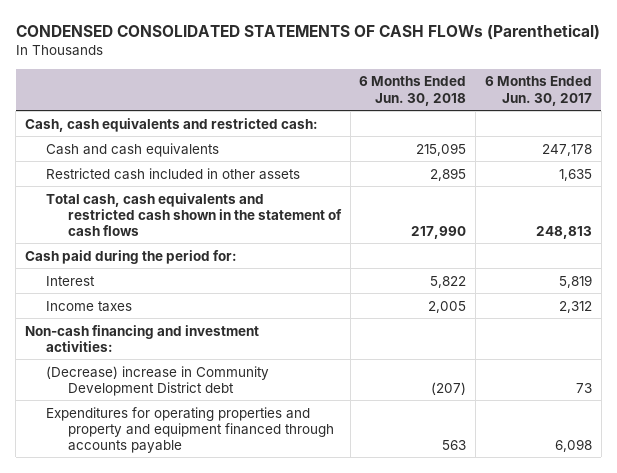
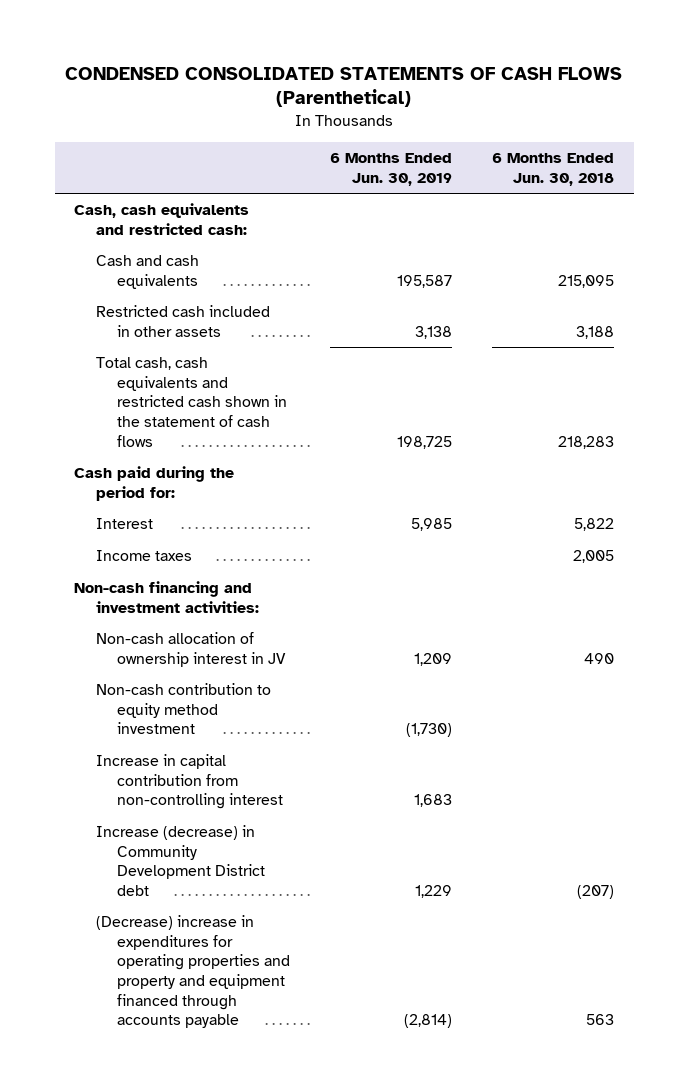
[15,24,600,41] CONDENSED CONSOLIDATED STATEMENTS OF CASH FLOWs (Parenthetical) -> [65,66,623,108] CONDENSED CONSOLIDATED STATEMENTS OF CASH FLOWS (Parenthetical)
[484,76,592,106] 6 Months Ended Jun. 30, 2017 -> none
none -> [330,153,453,186] 6 Months Ended Jun. 30, 2019
[430,167,467,181] 2,895 -> [575,325,614,339] 3,188
[411,225,467,239] 217,990 -> [557,435,614,449] 218,283
none -> [95,632,287,667] Non-cash allocation of ownership interest in JV
none -> [95,683,271,735] Non-cash contribution to equity method investment
none -> [95,754,284,810] Increase in capital contribution from non-controlling interest
[46,365,270,396] (Decrease) increase in Community Development District debt -> [95,825,266,897] Increase (decrease) in Community Development District debt
[46,406,334,453] Expenditures for operating properties and property and equipment financed through accounts payable -> [95,915,291,1029] (Decrease) increase in expenditures for operating properties and property and equipment financed through accounts payable

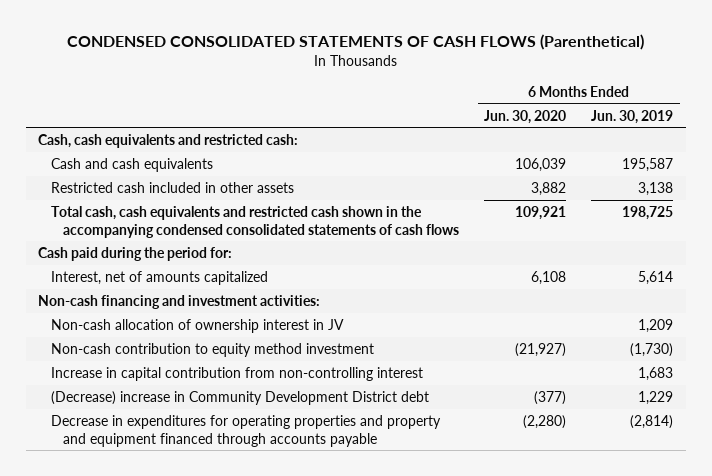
[491,153,614,186] 6 Months Ended Jun. 30, 2018 -> none
none -> [484,109,567,124] Jun. 30, 2020
[95,357,288,447] Total cash, cash equivalents and restricted cash shown in the statement of cash flows -> [50,205,459,238] Total cash, cash equivalents and restricted cash shown in the accompanying condensed consolidated statements of cash flows
[95,550,192,562] Income taxes -> none
[95,518,153,530] Interest -> [50,270,268,285] Interest, net of amounts capitalized
[411,518,453,532] 5,985 -> [638,270,674,285] 5,614
[95,825,266,897] Increase (decrease) in Community Development District debt -> [50,390,429,405] (Decrease) increase in Community Development District debt
[95,915,291,1029] (Decrease) increase in expenditures for operating properties and property and equipment financed through accounts payable -> [50,414,441,447] Decrease in expenditures for operating properties and property and equipment financed through accounts payable

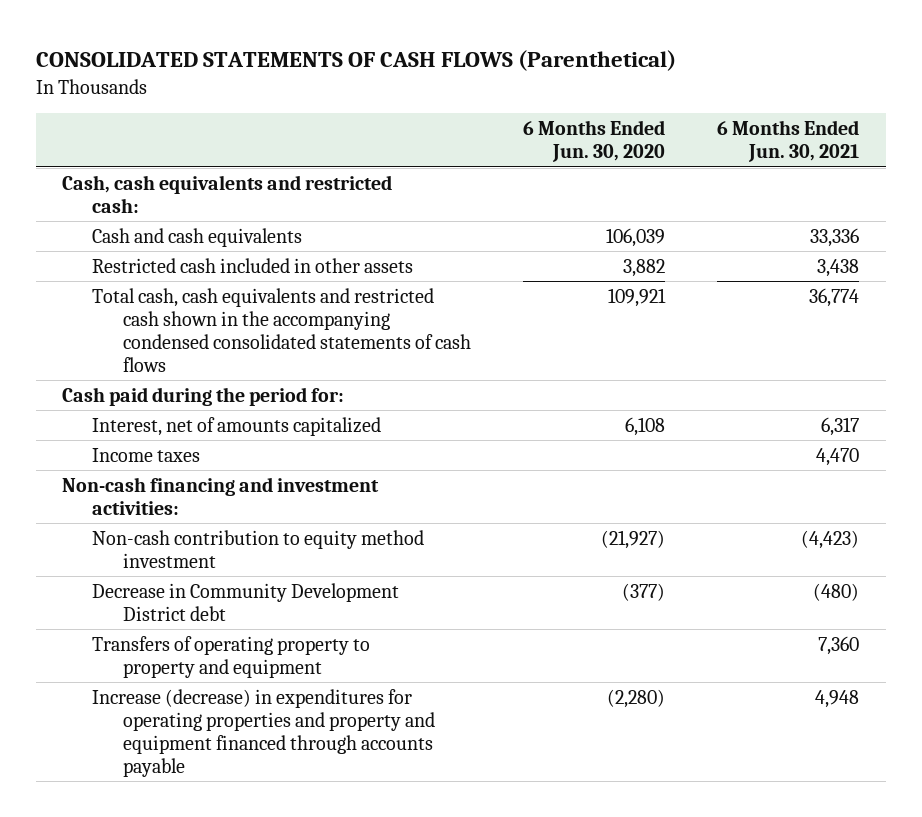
[66,34,644,51] CONDENSED CONSOLIDATED STATEMENTS OF CASH FLOWS (Parenthetical) -> [35,49,676,71] CONSOLIDATED STATEMENTS OF CASH FLOWS (Parenthetical)
[591,109,674,124] Jun. 30, 2019 -> none
none -> [717,120,860,163] 6 Months Ended Jun. 30, 2021
none -> [92,447,201,462] Income taxes
[50,318,344,333] Non-cash allocation of ownership interest in JV -> none
[50,366,423,381] Increase in capital contribution from non-controlling interest -> none
[50,390,429,405] (Decrease) increase in Community Development District debt -> [92,582,400,621] Decrease in Community Development District debt
none -> [92,635,371,678] Transfers of operating property to property and equipment
[50,414,441,447] Decrease in expenditures for operating properties and property and equipment financed through accounts payable -> [92,688,435,778] Increase (decrease) in expenditures for operating properties and property and equipment financed through accounts payable

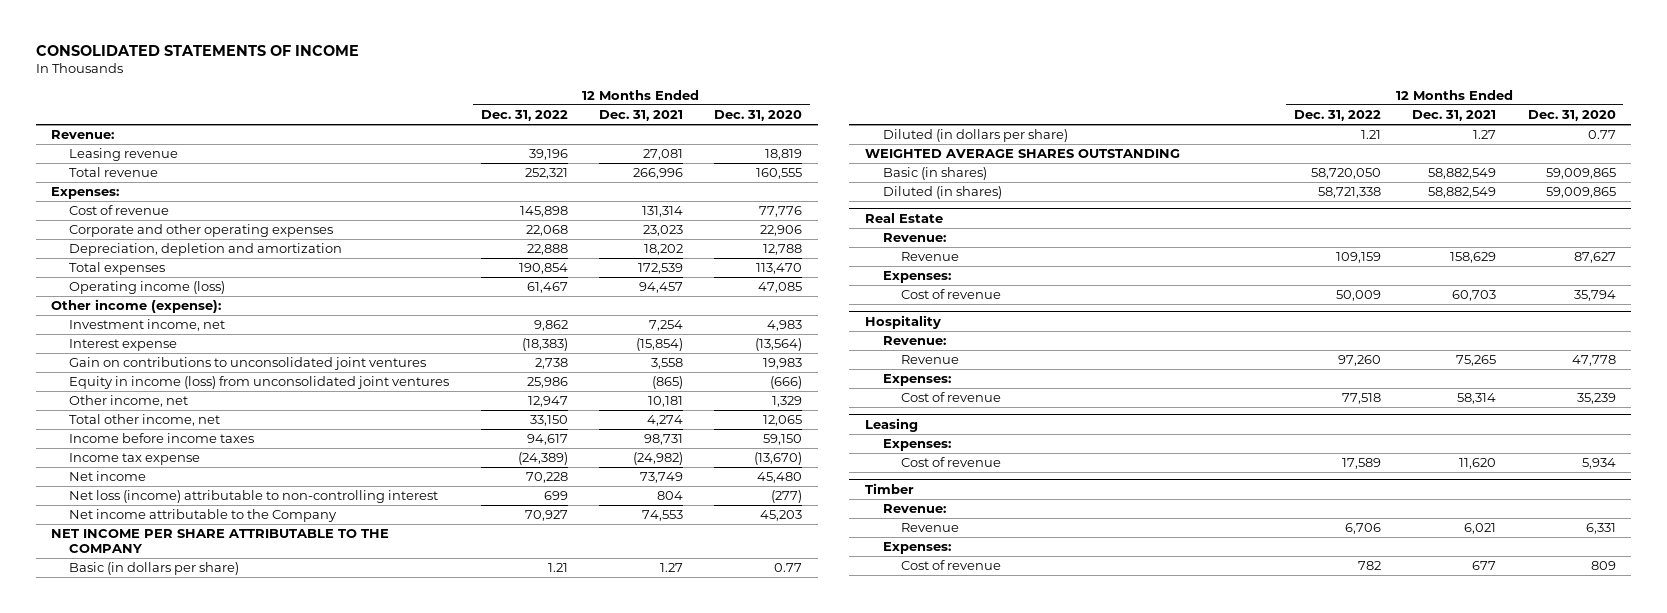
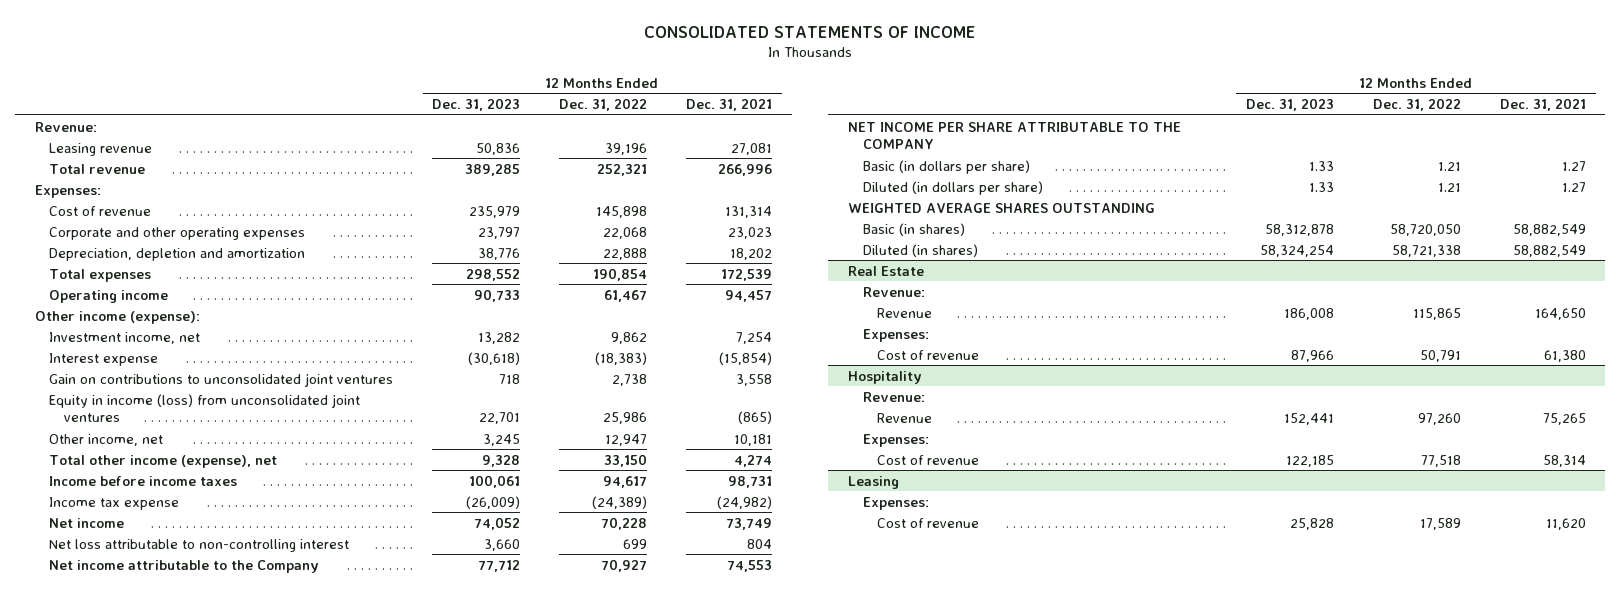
[713,109,802,121] Dec. 31, 2020 -> none
none -> [432,98,521,112] Dec. 31, 2023
[69,281,226,295] Operating income (loss) -> [49,289,169,303] Operating income
[69,414,221,427] Total other income, net -> [49,454,278,468] Total other income (expense), net
[69,490,439,504] Net loss (income) attributable to non-controlling interest -> [49,538,350,552] Net loss attributable to non-controlling interest
[1336,252,1382,264] 109,159 -> [1412,307,1461,320] 115,865
[1450,252,1497,264] 158,629 -> [1534,307,1586,320] 164,650
[1336,290,1382,302] 50,009 -> [1419,349,1461,362] 50,791
[1452,290,1497,302] 60,703 -> [1543,349,1586,362] 61,380
[865,482,915,494] Timber -> none
[882,504,946,514] Revenue: -> none
[900,523,959,533] Revenue -> none
[882,542,951,555] Expenses: -> none
[900,560,1001,571] Cost of revenue -> none

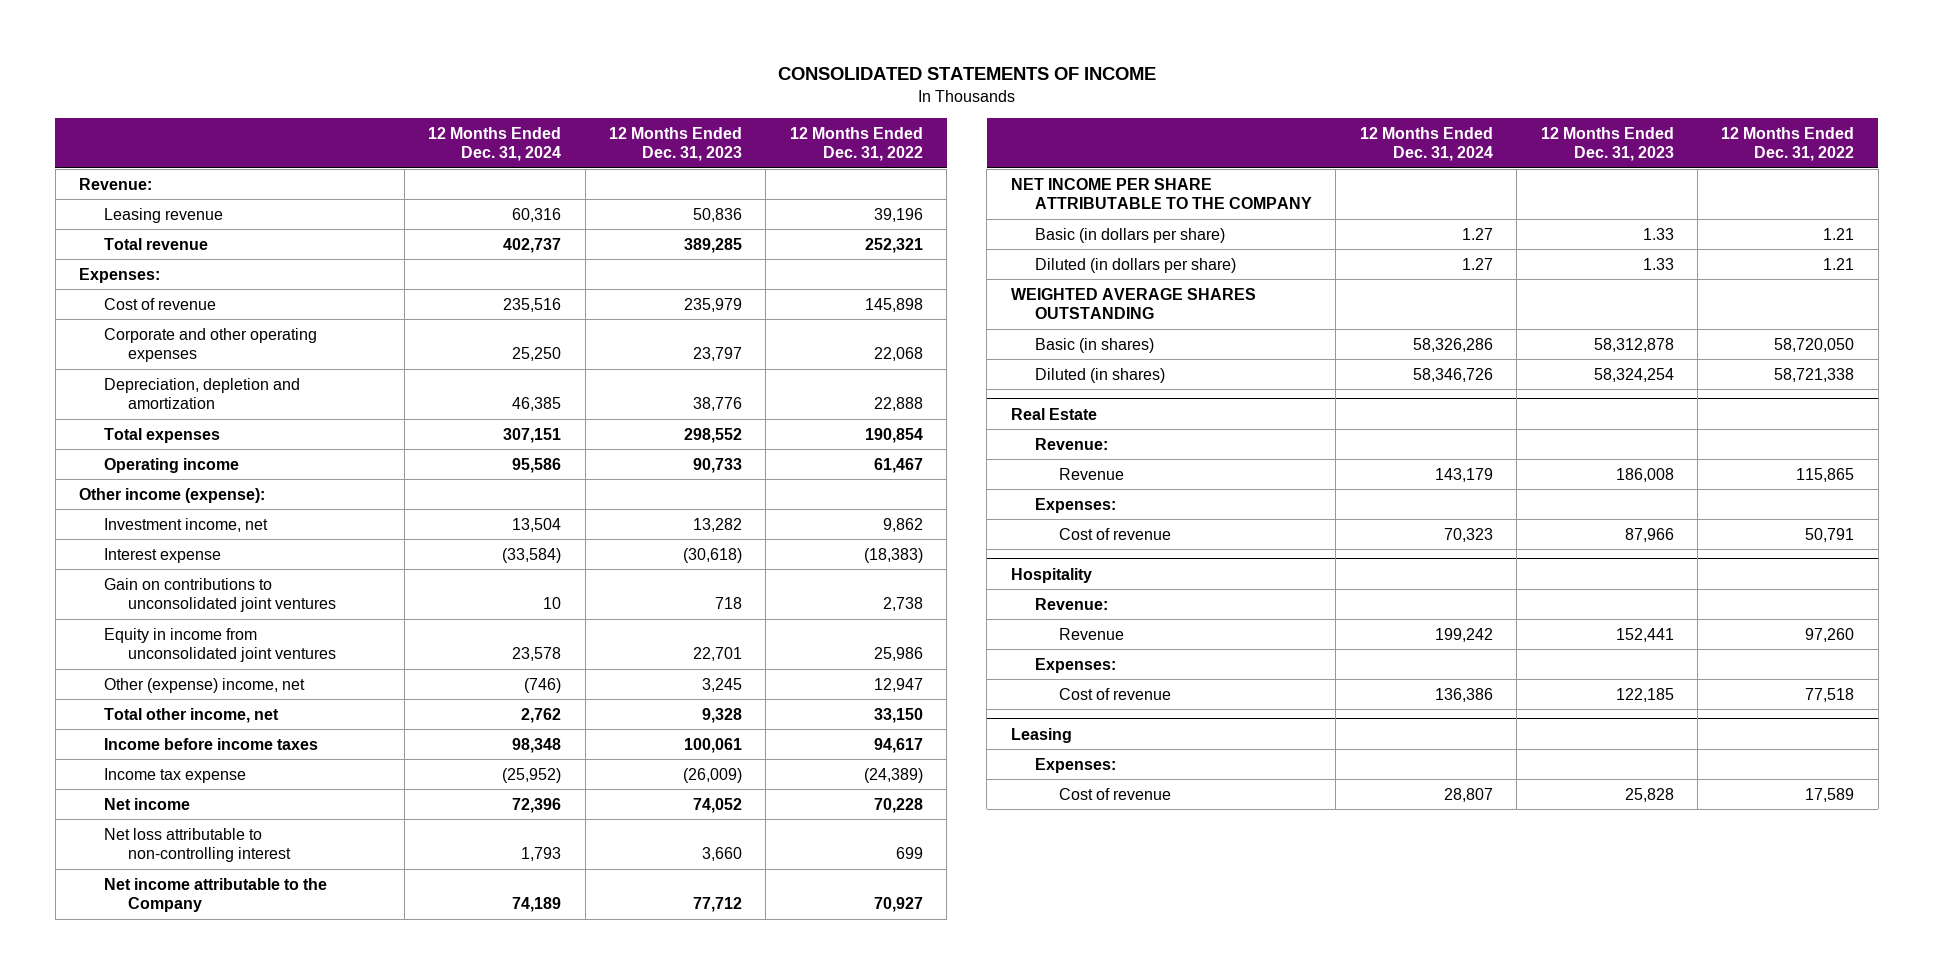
[686,98,773,112] Dec. 31, 2021 -> none
none -> [428,126,562,162] 12 Months Ended Dec. 31, 2024
[49,393,361,423] Equity in income (loss) from unconsolidated joint ventures -> [103,627,336,663] Equity in income from unconsolidated joint ventures
[49,433,164,446] Other income, net -> [103,677,305,693] Other (expense) income, net
[49,454,278,468] Total other income (expense), net -> [103,707,279,723] Total other income, net

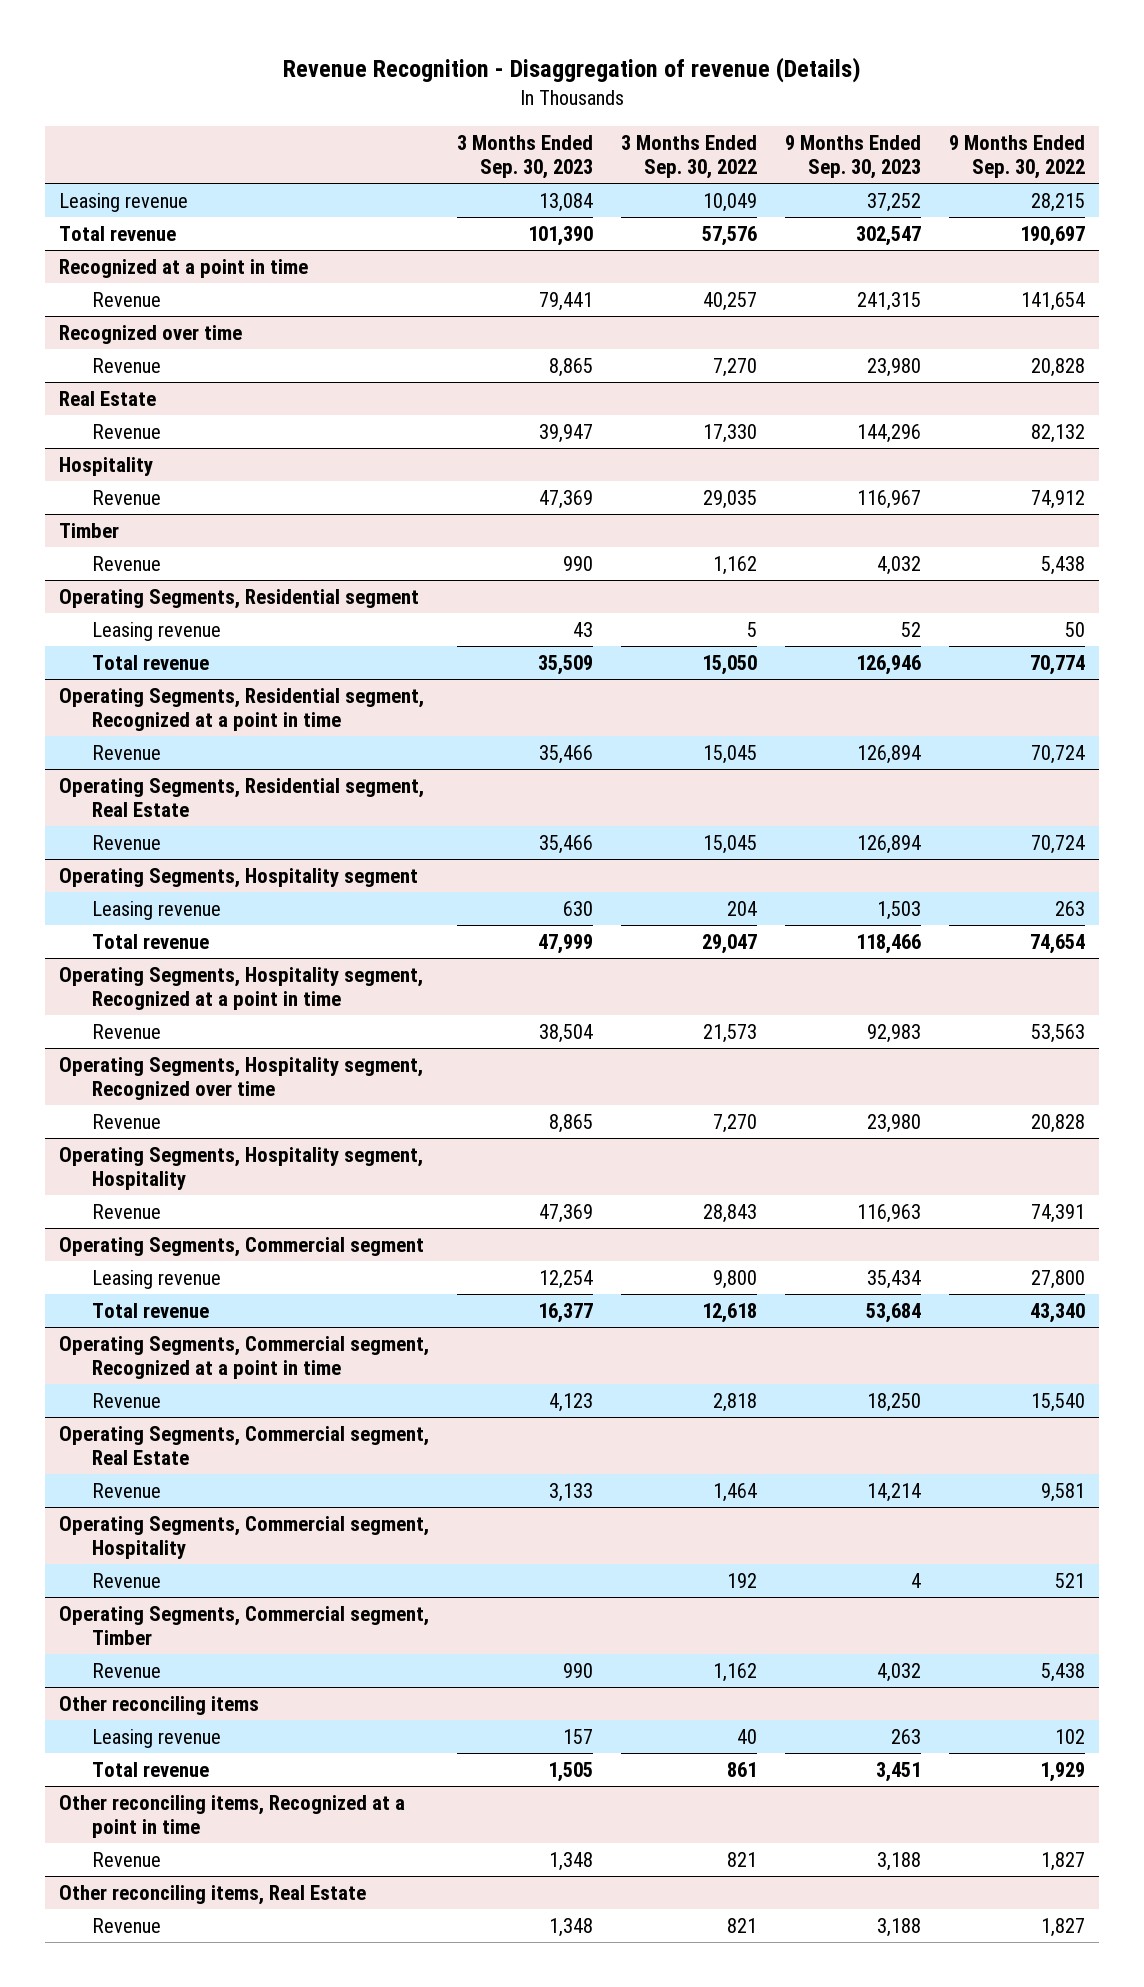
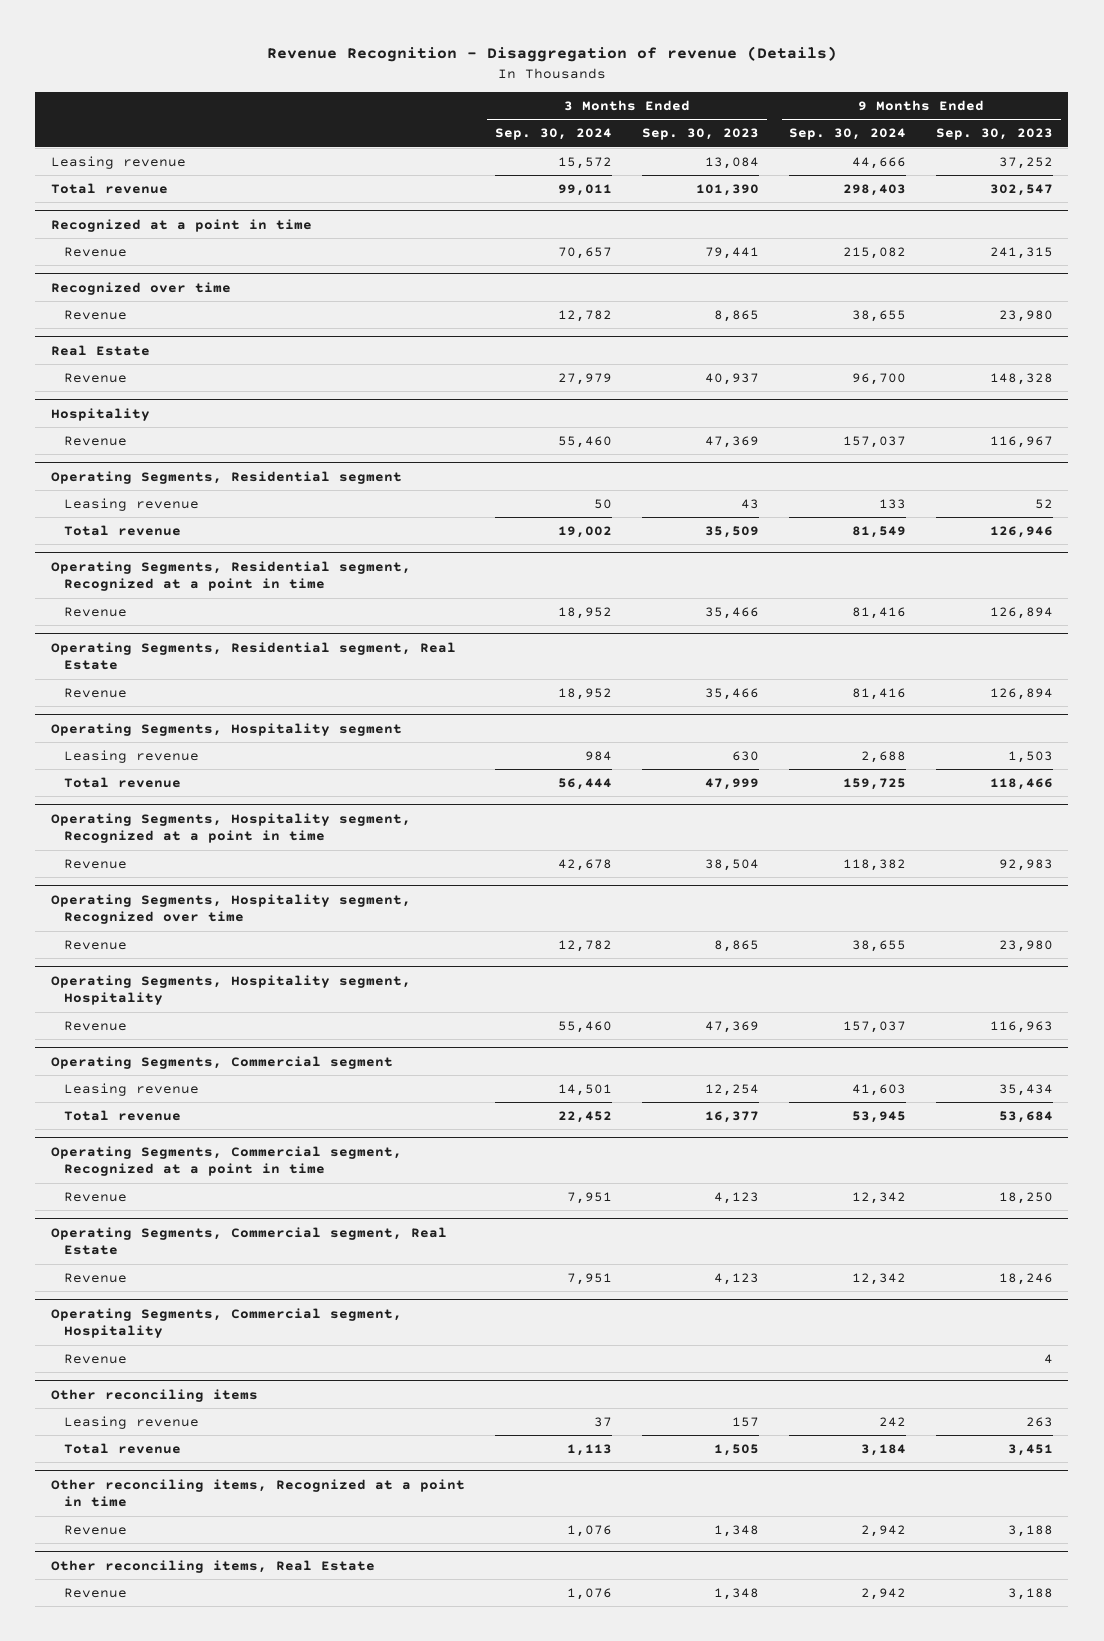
[620,134,757,180] 3 Months Ended Sep. 30, 2022 -> none
[948,134,1085,180] 9 Months Ended Sep. 30, 2022 -> none
none -> [494,128,612,141] Sep. 30, 2024
none -> [789,128,907,141] Sep. 30, 2024
[539,423,594,443] 39,947 -> [704,372,759,385] 40,937
[856,423,921,443] 144,296 -> [990,372,1054,385] 148,328
[59,522,120,538] Timber -> none
[91,555,161,571] Revenue -> none
[549,1482,594,1502] 3,133 -> [713,1272,759,1285] 4,123
[866,1482,921,1502] 14,214 -> [999,1272,1054,1285] 18,246
[59,1605,430,1646] Operating Segments, Commercial segment, Timber -> none
[91,1662,161,1678] Revenue -> none

